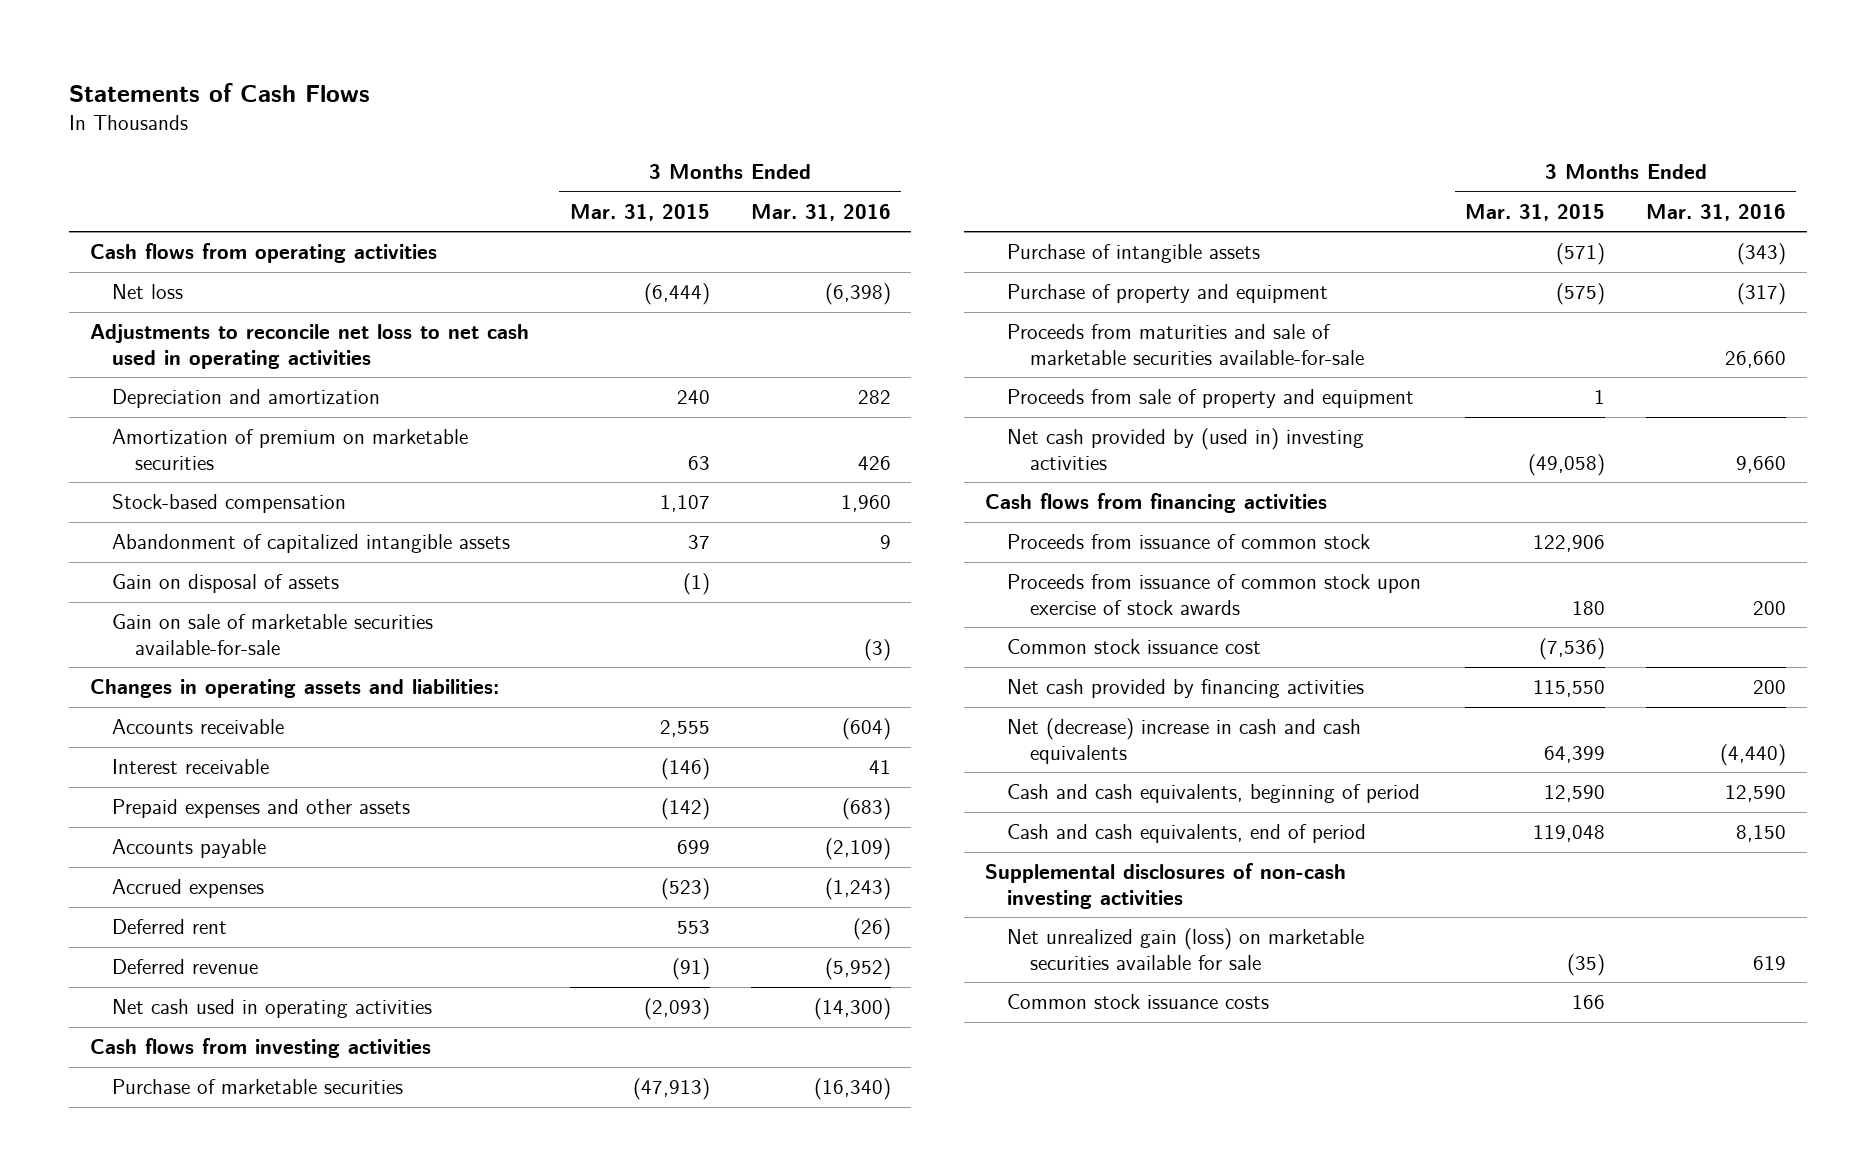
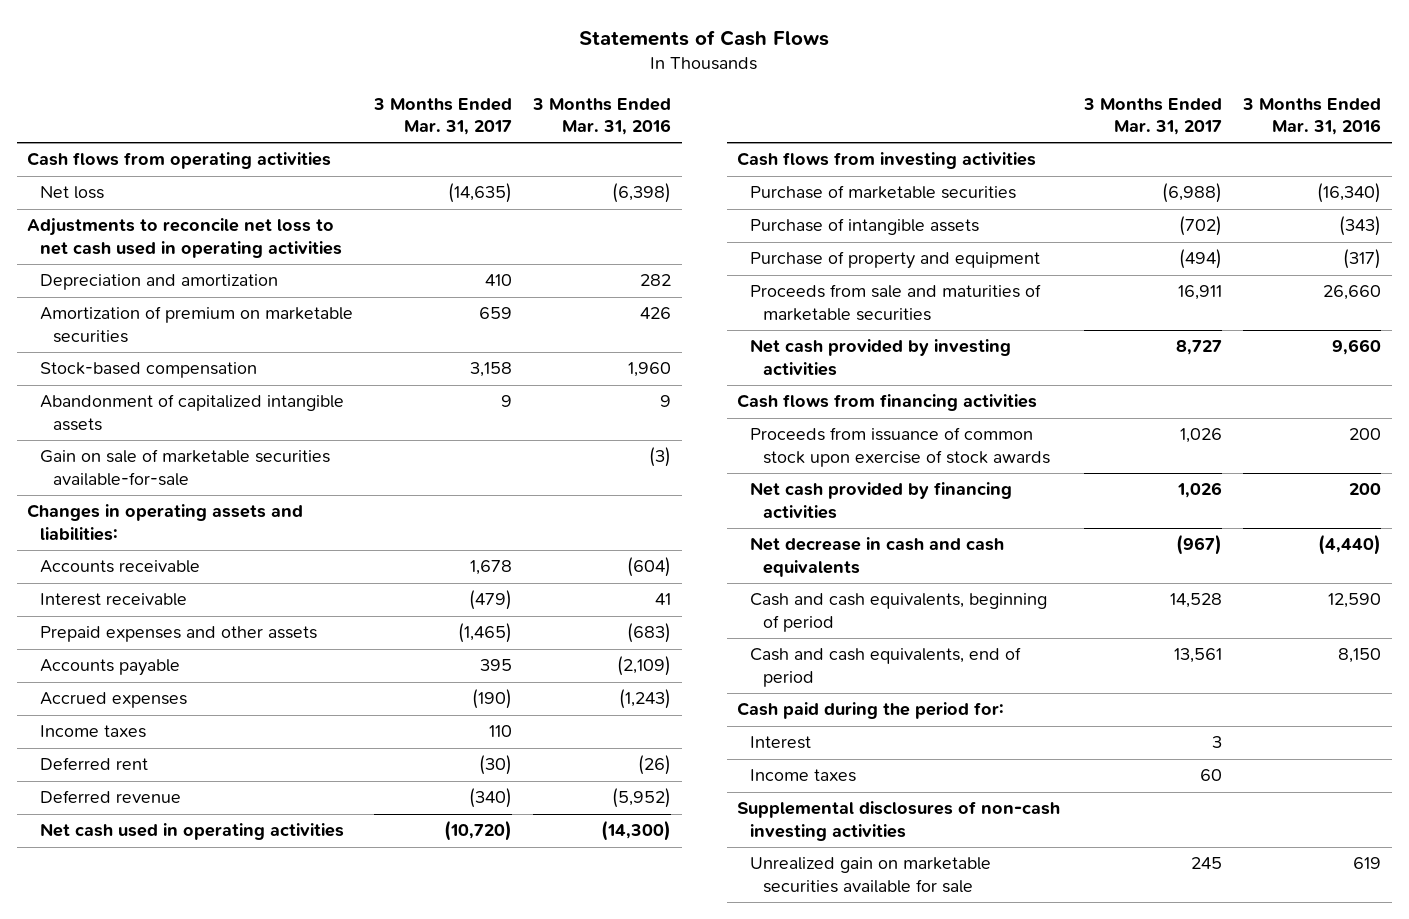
[569,203,710,221] Mar. 31, 2015 -> none
none -> [373,97,513,135] 3 Months Ended Mar. 31, 2017
[112,574,340,594] Gain on disposal of assets -> none
none -> [40,725,147,739] Income taxes
[1007,389,1415,409] Proceeds from sale of property and equipment -> none
[1007,324,1365,365] Proceeds from maturities and sale of marketable securities available-for-sale -> [750,284,1042,321] Proceeds from sale and maturities of marketable securities
[1007,428,1365,470] Net cash provided by (used in) investing activities -> [750,339,1012,376] Net cash provided by investing activities
[1007,534,1371,550] Proceeds from issuance of common stock -> none
[1007,639,1262,655] Common stock issuance cost -> none
[1007,718,1362,764] Net (decrease) increase in cash and cash equivalents -> [750,537,1005,577] Net decrease in cash and cash equivalents
none -> [737,702,1005,720] Cash paid during the period for:
none -> [750,736,812,750] Interest
none -> [750,769,857,783] Income taxes
[1007,994,1270,1010] Common stock issuance costs -> none
[1007,928,1365,970] Net unrealized gain (loss) on marketable securities available for sale -> [750,857,992,893] Unrealized gain on marketable securities available for sale

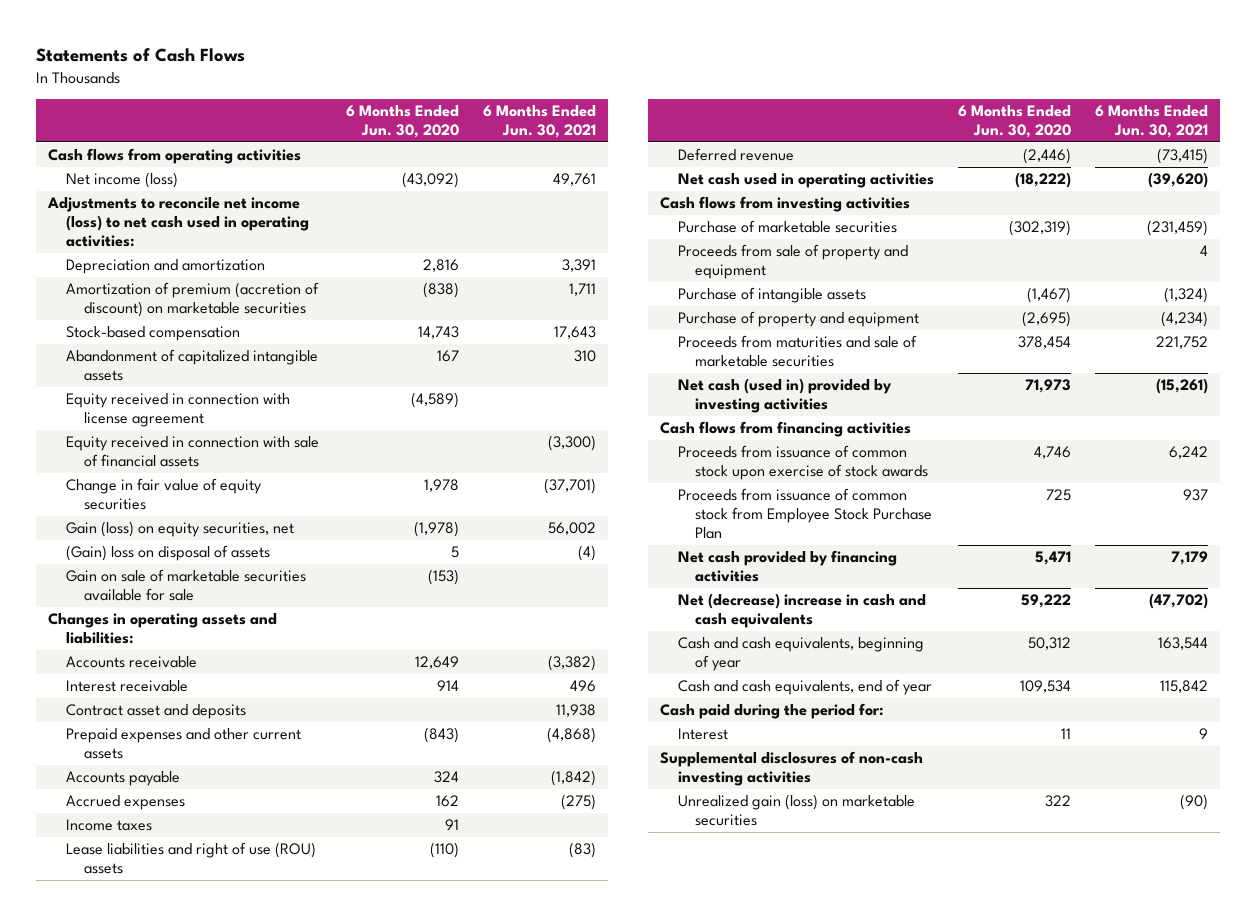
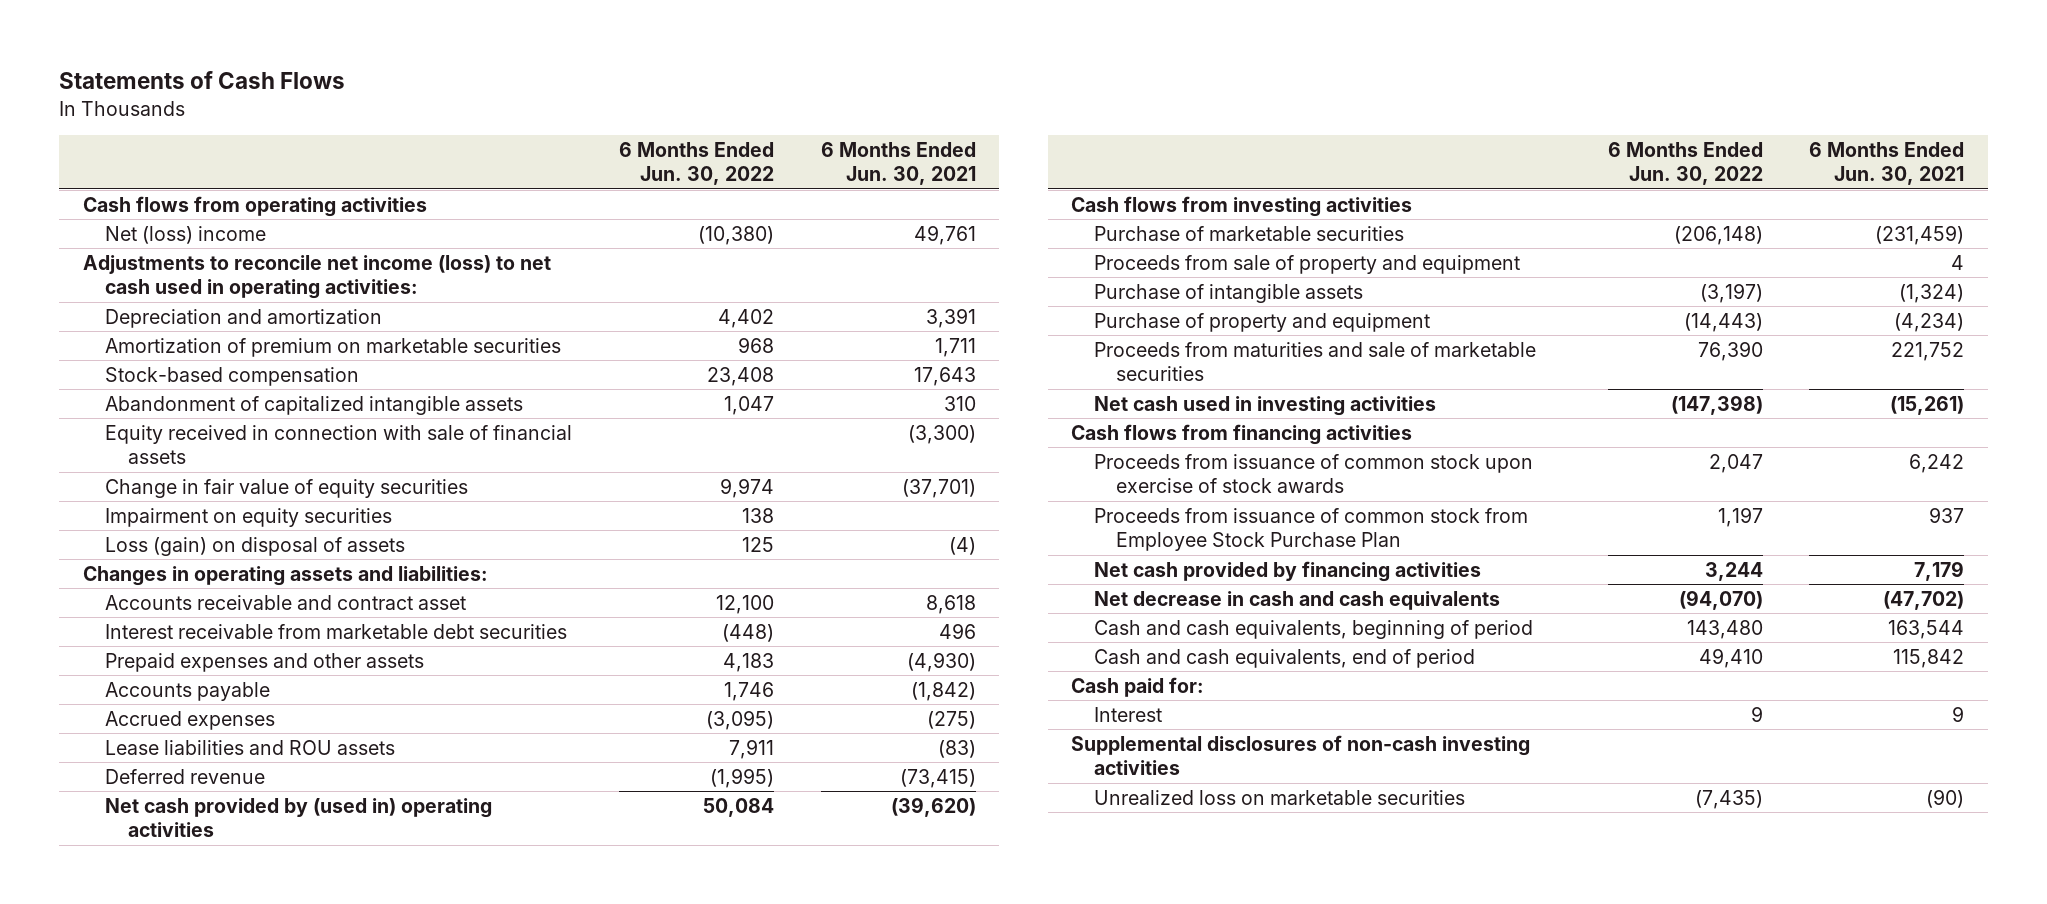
[345,105,459,138] 6 Months Ended Jun. 30, 2020 -> none
none -> [618,142,774,186] 6 Months Ended Jun. 30, 2022
[65,172,178,189] Net income (loss) -> [105,225,267,244] Net (loss) income
[65,282,319,318] Amortization of premium (accretion of discount) on marketable securities -> [105,337,562,357] Amortization of premium on marketable securities
[65,393,290,428] Equity received in connection with license agreement -> none
[65,521,294,538] Gain (loss) on equity securities, net -> none
[65,569,306,602] Gain on sale of marketable securities available for sale -> none
none -> [105,507,393,527] Impairment on equity securities
[65,545,270,562] (Gain) loss on disposal of assets -> [105,536,406,556] Loss (gain) on disposal of assets
[65,704,246,720] Contract asset and deposits -> none
[65,656,197,669] Accounts receivable -> [105,594,467,610] Accounts receivable and contract asset
[547,655,596,672] (3,382) -> [925,594,976,614] 8,618
[65,680,188,693] Interest receivable -> [105,623,568,639] Interest receivable from marketable debt securities
[65,728,301,760] Prepaid expenses and other current assets -> [105,652,425,672] Prepaid expenses and other assets
[546,727,596,744] (4,868) -> [906,651,976,672] (4,930)
[65,819,152,832] Income taxes -> none
[65,842,316,875] Lease liabilities and right of use (ROU) assets -> [105,739,396,755] Lease liabilities and ROU assets
[677,173,934,189] Net cash used in operating activities -> [105,797,493,837] Net cash provided by (used in) operating activities
[677,378,892,414] Net cash (used in) provided by investing activities -> [1093,395,1436,416] Net cash used in investing activities
[677,593,926,629] Net (decrease) increase in cash and cash equivalents -> [1093,590,1500,610] Net decrease in cash and cash equivalents
[677,637,924,672] Cash and cash equivalents, beginning of year -> [1093,619,1533,639] Cash and cash equivalents, beginning of period
[677,679,932,696] Cash and cash equivalents, end of year -> [1093,648,1475,668] Cash and cash equivalents, end of period
[659,703,884,720] Cash paid during the period for: -> [1071,676,1205,697] Cash paid for:
[677,794,915,827] Unrealized gain (loss) on marketable securities -> [1093,789,1465,805] Unrealized loss on marketable securities

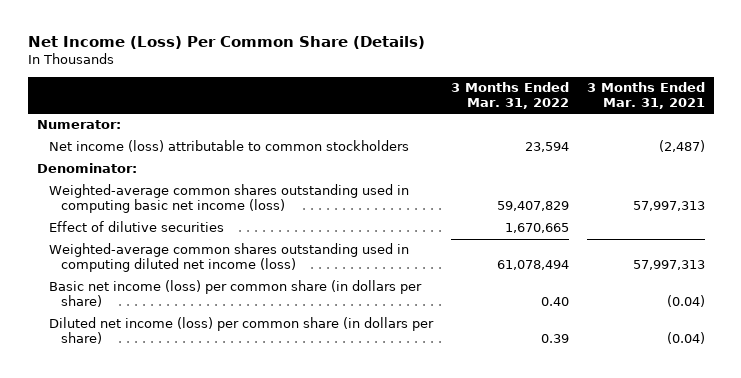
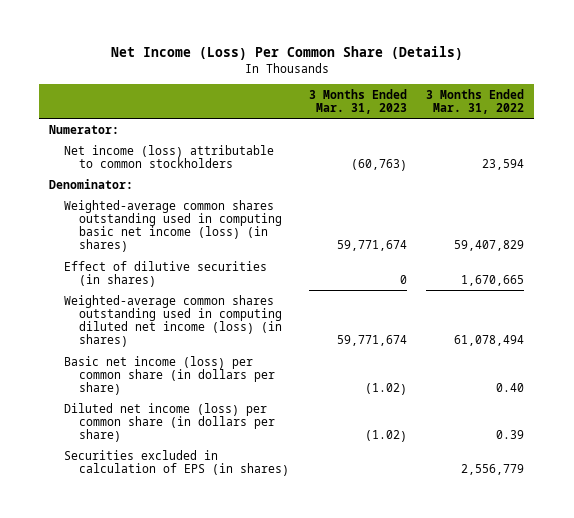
[586,81,705,110] 3 Months Ended Mar. 31, 2021 -> none
none -> [308,88,407,114] 3 Months Ended Mar. 31, 2023
[48,184,409,214] Weighted-average common shares outstanding used in computing basic net income (loss) -> [64,199,283,253] Weighted-average common shares outstanding used in computing basic net income (loss) (in shares)
[48,221,224,233] Effect of dilutive securities -> [64,260,268,287] Effect of dilutive securities (in shares)
[48,243,409,273] Weighted-average common shares outstanding used in computing diluted net income (loss) -> [64,294,283,348] Weighted-average common shares outstanding used in computing diluted net income (loss) (in shares)
none -> [64,449,290,476] Securities excluded in calculation of EPS (in shares)

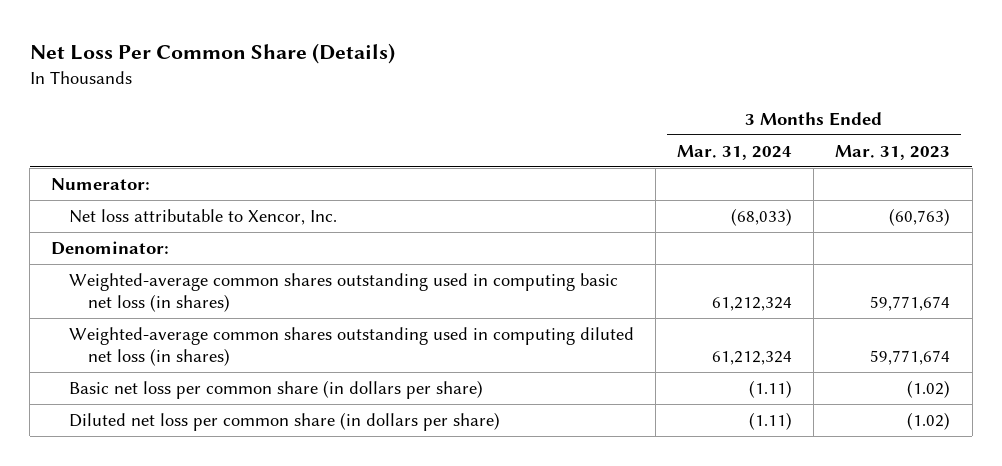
[110,46,463,61] Net Income (Loss) Per Common Share (Details) -> [29,42,395,64] Net Loss Per Common Share (Details)
[426,88,525,114] 3 Months Ended Mar. 31, 2022 -> none
none -> [677,144,793,160] Mar. 31, 2024
[64,144,275,168] Net income (loss) attributable to common stockholders -> [69,209,338,226] Net loss attributable to Xencor, Inc.
[64,260,268,287] Effect of dilutive securities (in shares) -> none
[64,449,290,476] Securities excluded in calculation of EPS (in shares) -> none
[64,199,283,253] Weighted-average common shares outstanding used in computing basic net income (loss) (in shares) -> [69,273,619,312] Weighted-average common shares outstanding used in computing basic net loss (in shares)
[64,294,283,348] Weighted-average common shares outstanding used in computing diluted net income (loss) (in shares) -> [69,327,635,366] Weighted-average common shares outstanding used in computing diluted net loss (in shares)
[64,355,276,396] Basic net income (loss) per common share (in dollars per share) -> [69,380,484,400] Basic net loss per common share (in dollars per share)
[64,402,276,443] Diluted net income (loss) per common share (in dollars per share) -> [69,412,501,432] Diluted net loss per common share (in dollars per share)

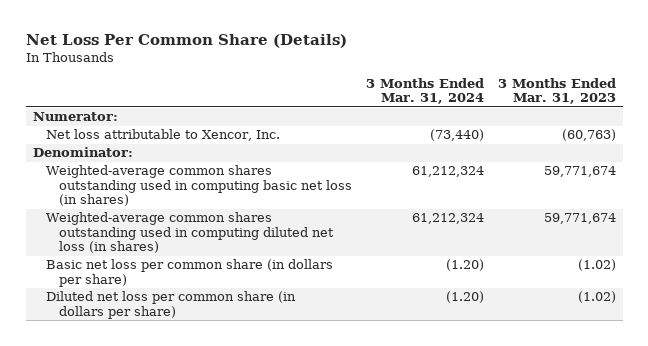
[731,208,793,227] (68,033) -> [429,129,484,142] (73,440)
[749,380,793,399] (1.11) -> [445,259,484,272] (1.20)
[749,412,793,431] (1.11) -> [445,291,484,304] (1.20)

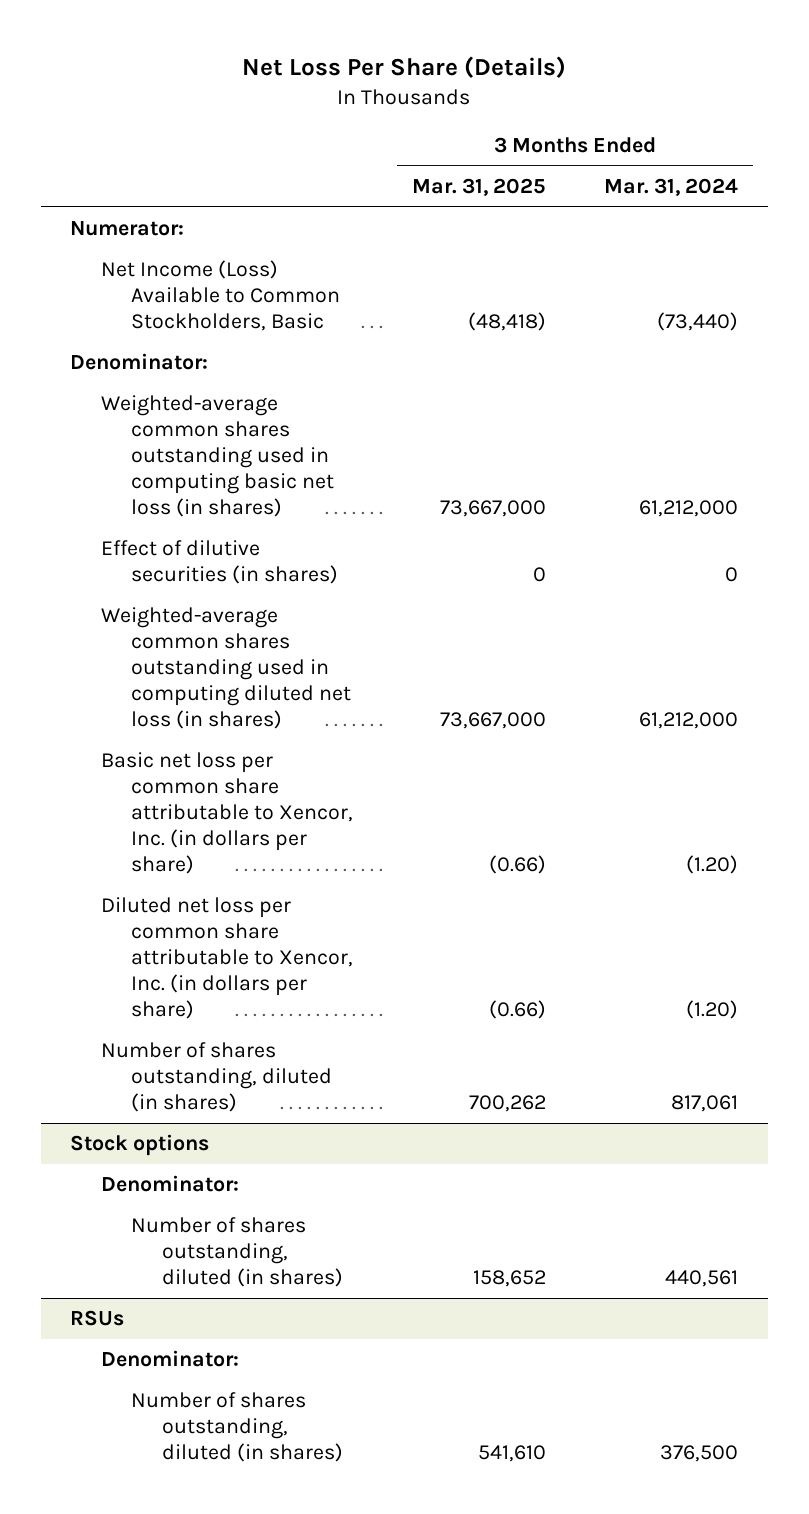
[25,33,347,48] Net Loss Per Common Share (Details) -> [242,55,567,78] Net Loss Per Share (Details)
[497,77,616,105] 3 Months Ended Mar. 31, 2023 -> none
none -> [411,178,546,197] Mar. 31, 2025
[45,129,280,142] Net loss attributable to Xencor, Inc. -> [100,260,341,332] Net Income (Loss) Available to Common Stockholders, Basic
[411,166,484,178] 61,212,324 -> [639,499,739,517] 61,212,000
none -> [100,540,339,585] Effect of dilutive securities (in shares)
[411,213,484,225] 61,212,324 -> [639,711,739,729] 61,212,000
[45,259,333,287] Basic net loss per common share (in dollars per share) -> [100,752,354,874] Basic net loss per common share attributable to Xencor, Inc. (in dollars per share)
[45,291,296,319] Diluted net loss per common share (in dollars per share) -> [100,897,354,1019] Diluted net loss per common share attributable to Xencor, Inc. (in dollars per share)
none -> [100,1042,333,1113] Number of shares outstanding, diluted (in shares)
none -> [70,1134,210,1157] Stock options
none -> [100,1175,239,1193] Denominator:
none -> [131,1217,343,1288] Number of shares outstanding, diluted (in shares)
none -> [70,1310,125,1327] RSUs
none -> [100,1350,239,1368] Denominator:
none -> [131,1392,343,1463] Number of shares outstanding, diluted (in shares)

